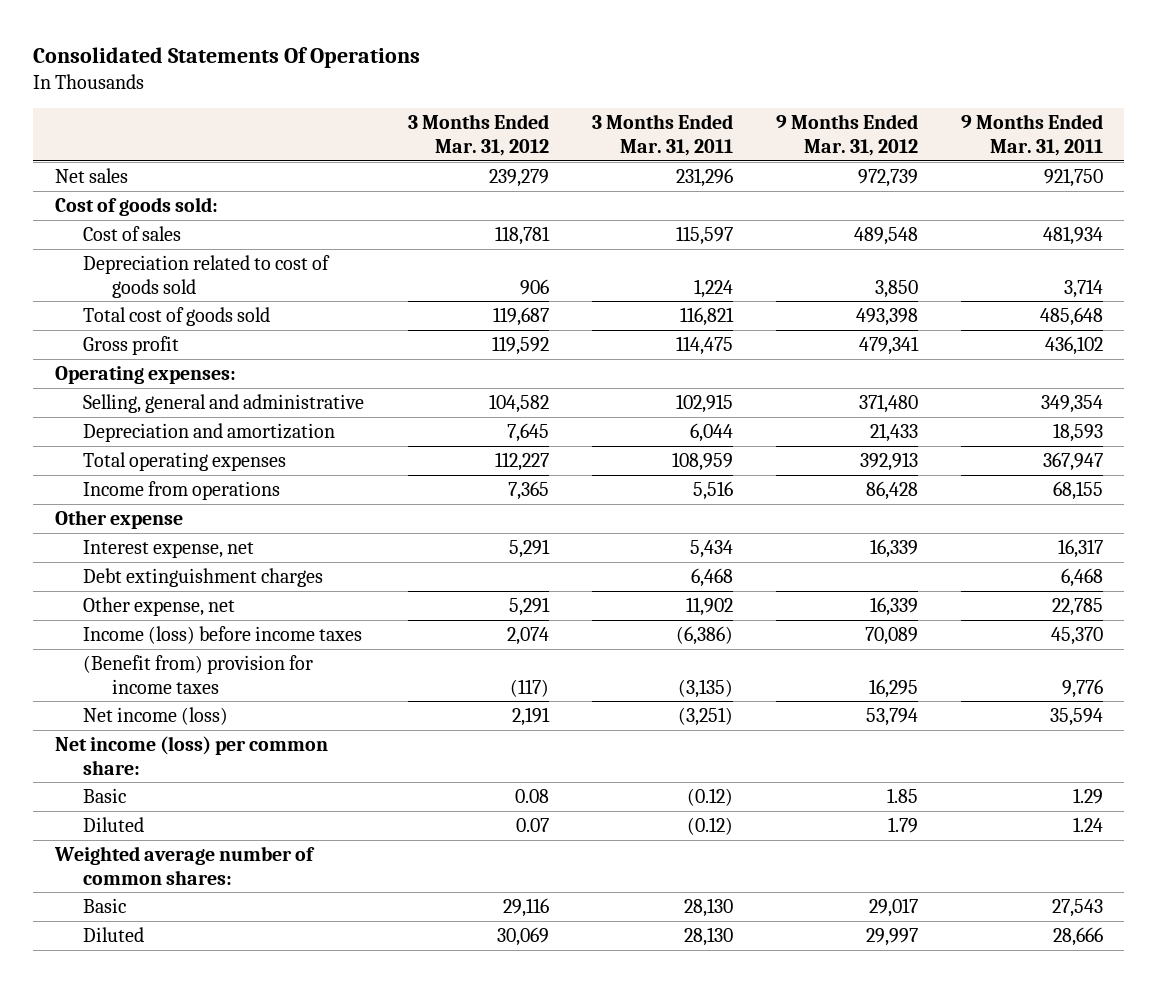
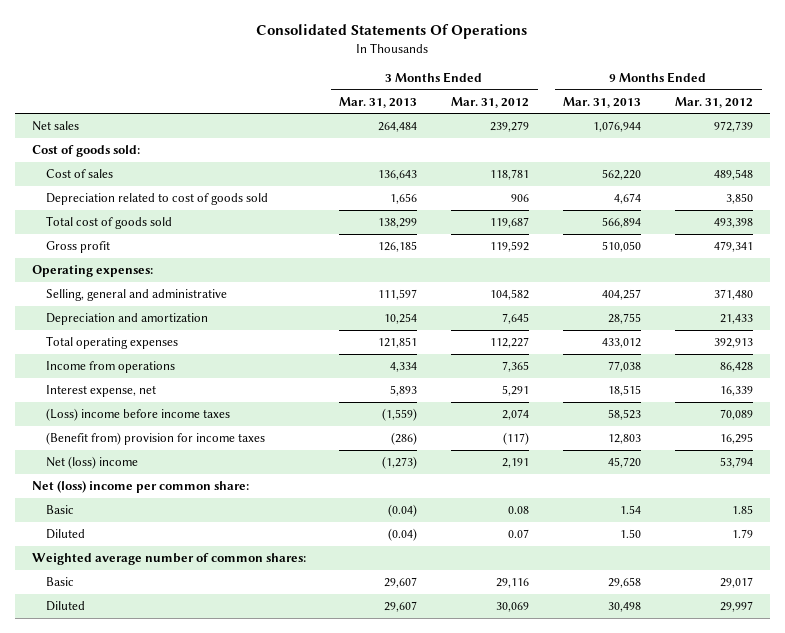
[591,114,733,157] 3 Months Ended Mar. 31, 2011 -> none
[960,114,1103,157] 9 Months Ended Mar. 31, 2011 -> none
none -> [339,96,418,108] Mar. 31, 2013
none -> [563,96,642,108] Mar. 31, 2013
[54,509,183,529] Other expense -> none
[83,567,324,587] Debt extinguishment charges -> none
[83,596,236,616] Other expense, net -> none
[83,625,363,644] Income (loss) before income taxes -> [45,408,230,422] (Loss) income before income taxes
[83,706,229,725] Net income (loss) -> [45,456,138,470] Net (loss) income
[54,735,328,775] Net income (loss) per common share: -> [31,480,249,494] Net (loss) income per common share:

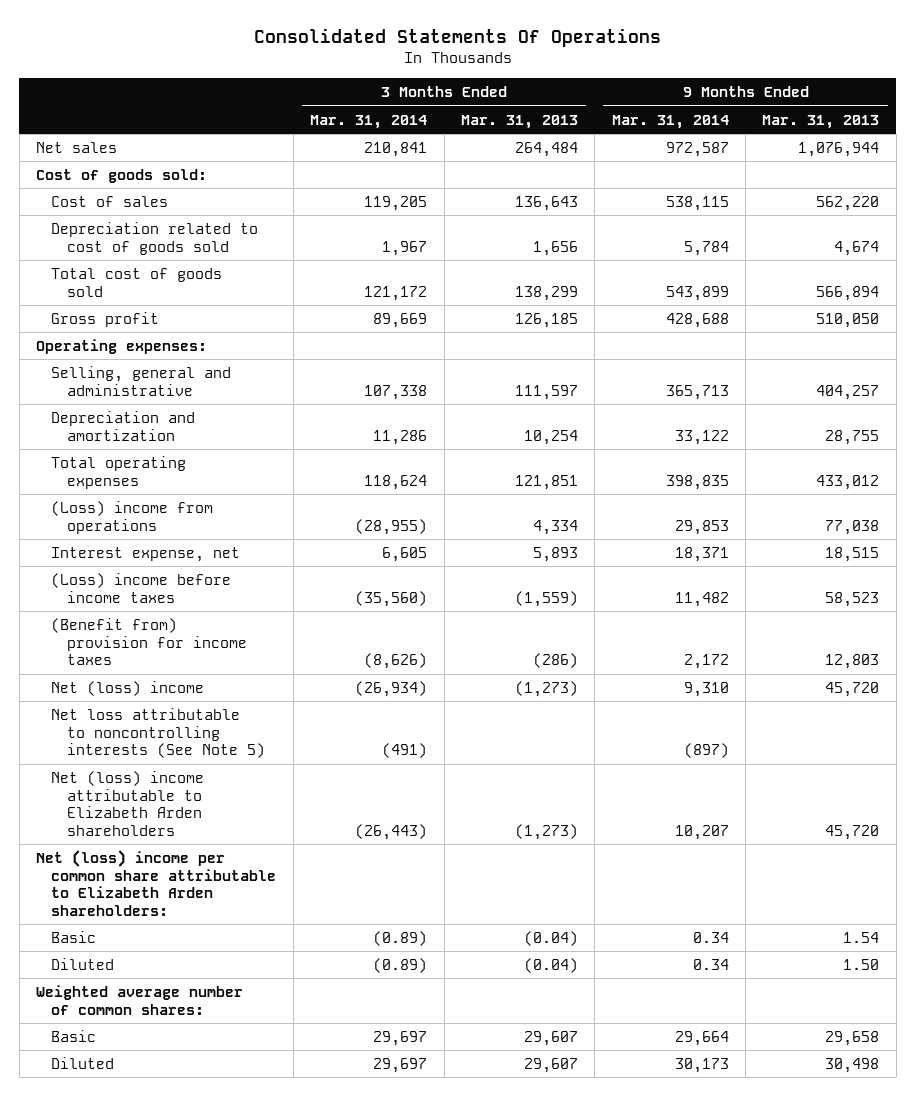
[451,96,530,108] Mar. 31, 2012 -> none
[675,96,754,108] Mar. 31, 2012 -> none
none -> [310,114,428,129] Mar. 31, 2014
none -> [611,114,729,129] Mar. 31, 2014
[45,361,175,374] Income from operations -> [51,500,214,534] (Loss) income from operations
none -> [51,707,265,759] Net loss attributable to noncontrolling interests (See Note 5)
none -> [51,770,205,836] Net (loss) income attributable to Elizabeth Arden shareholders
[31,480,249,494] Net (loss) income per common share: -> [36,849,277,916] Net (loss) income per common share attributable to Elizabeth Arden shareholders:

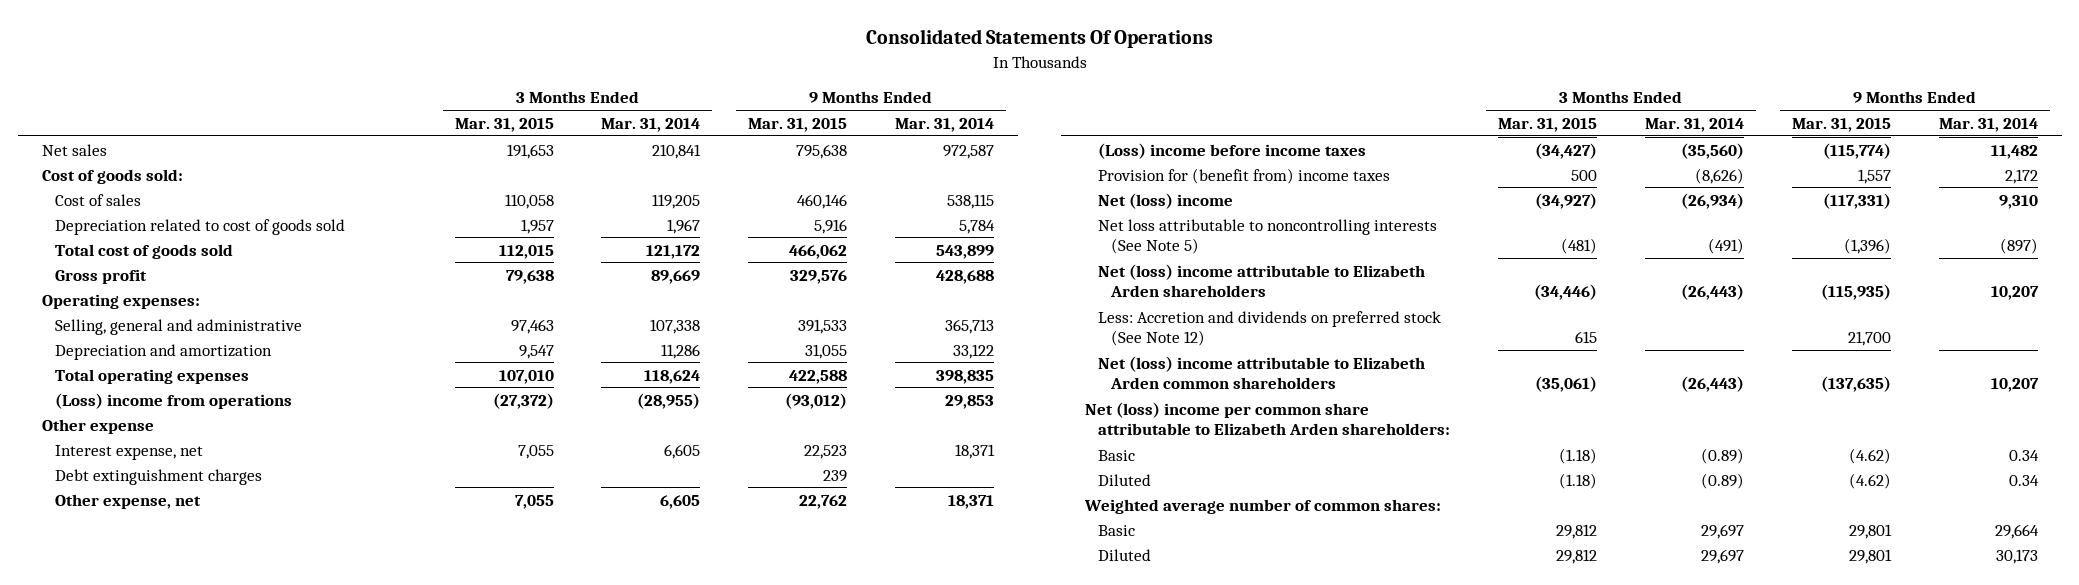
[460,114,578,129] Mar. 31, 2013 -> none
[762,114,880,129] Mar. 31, 2013 -> none
none -> [454,117,554,132] Mar. 31, 2015
none -> [748,117,848,132] Mar. 31, 2015
none -> [41,418,154,434] Other expense
none -> [54,468,262,485] Debt extinguishment charges
none -> [54,493,201,509] Other expense, net
[51,617,247,666] (Benefit from) provision for income taxes -> [1098,167,1391,184] Provision for (benefit from) income taxes
none -> [1098,310,1442,346] Less: Accretion and dividends on preferred stock (See Note 12)
none -> [1098,355,1426,389] Net (loss) income attributable to Elizabeth Arden common shareholders

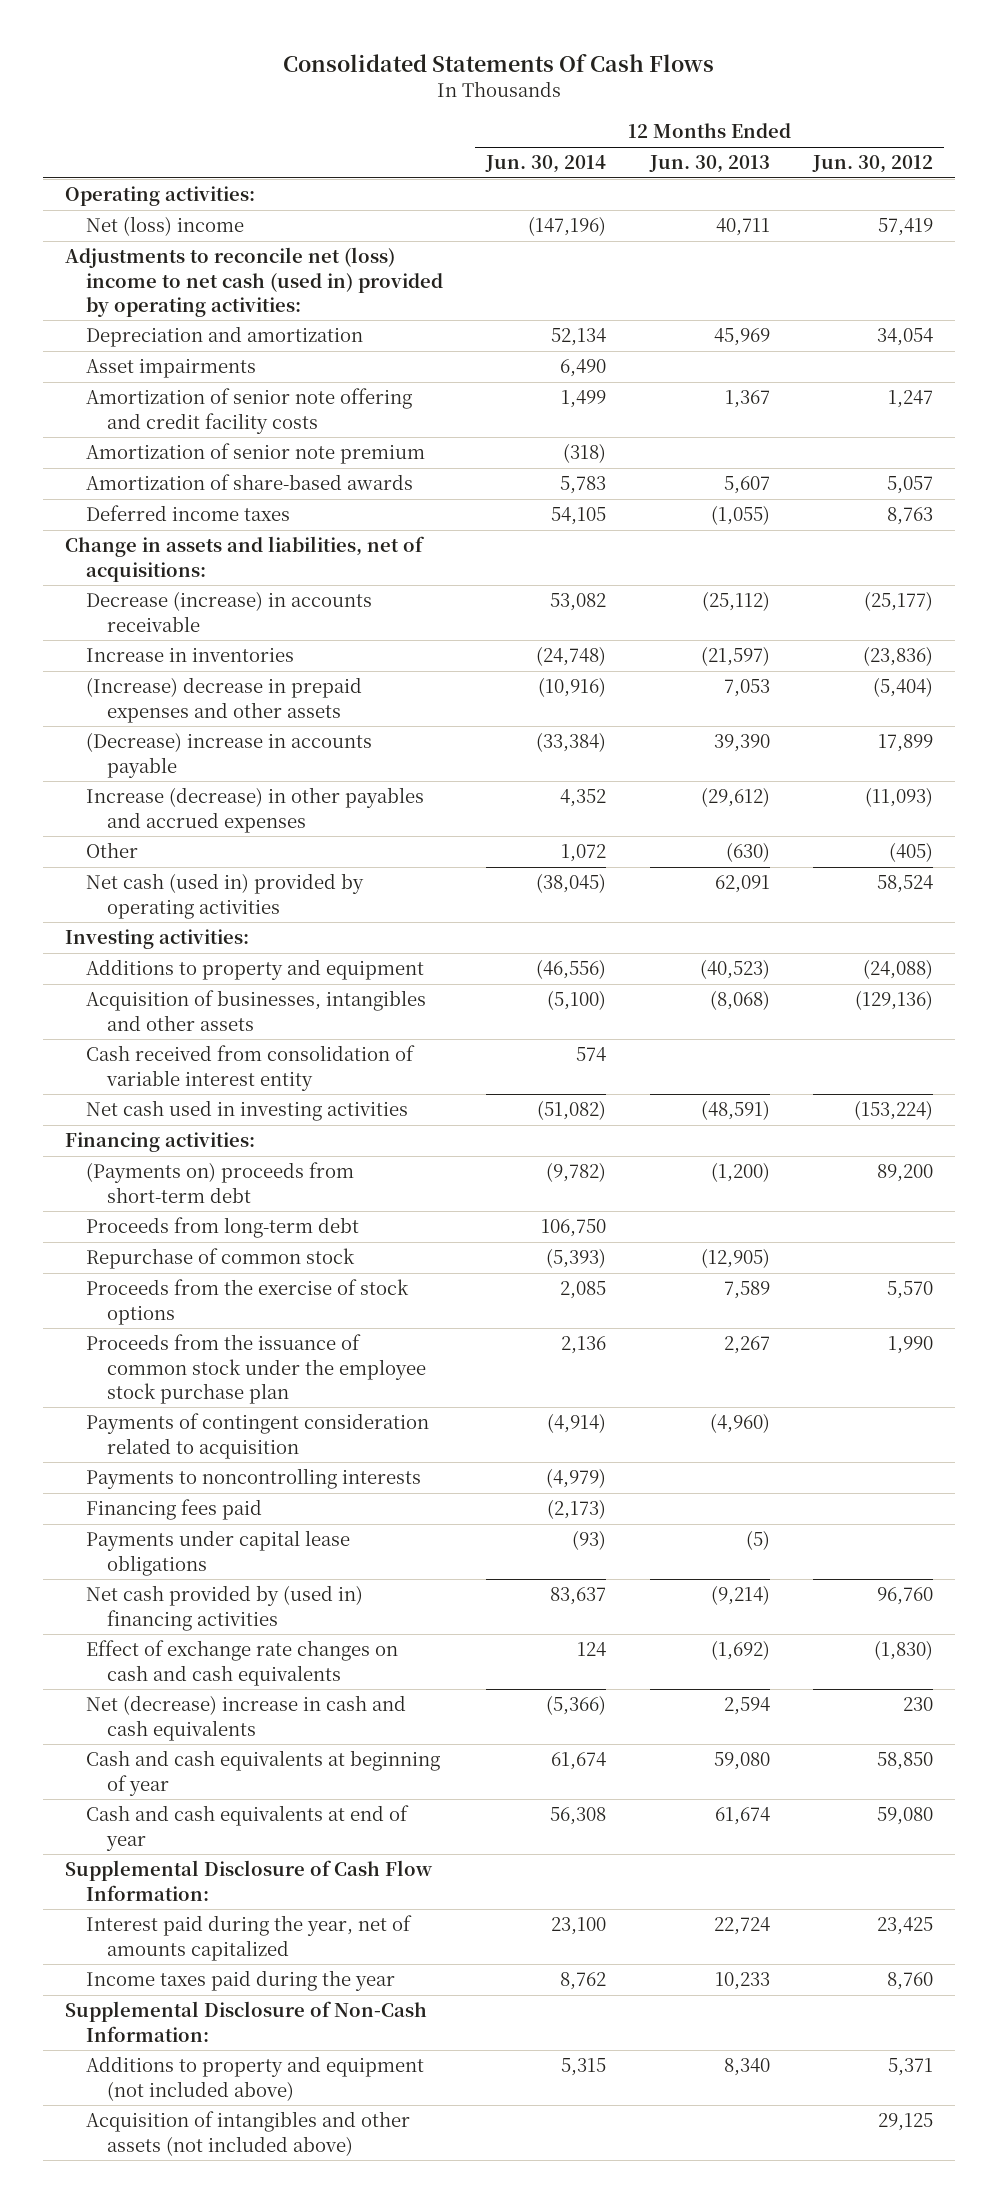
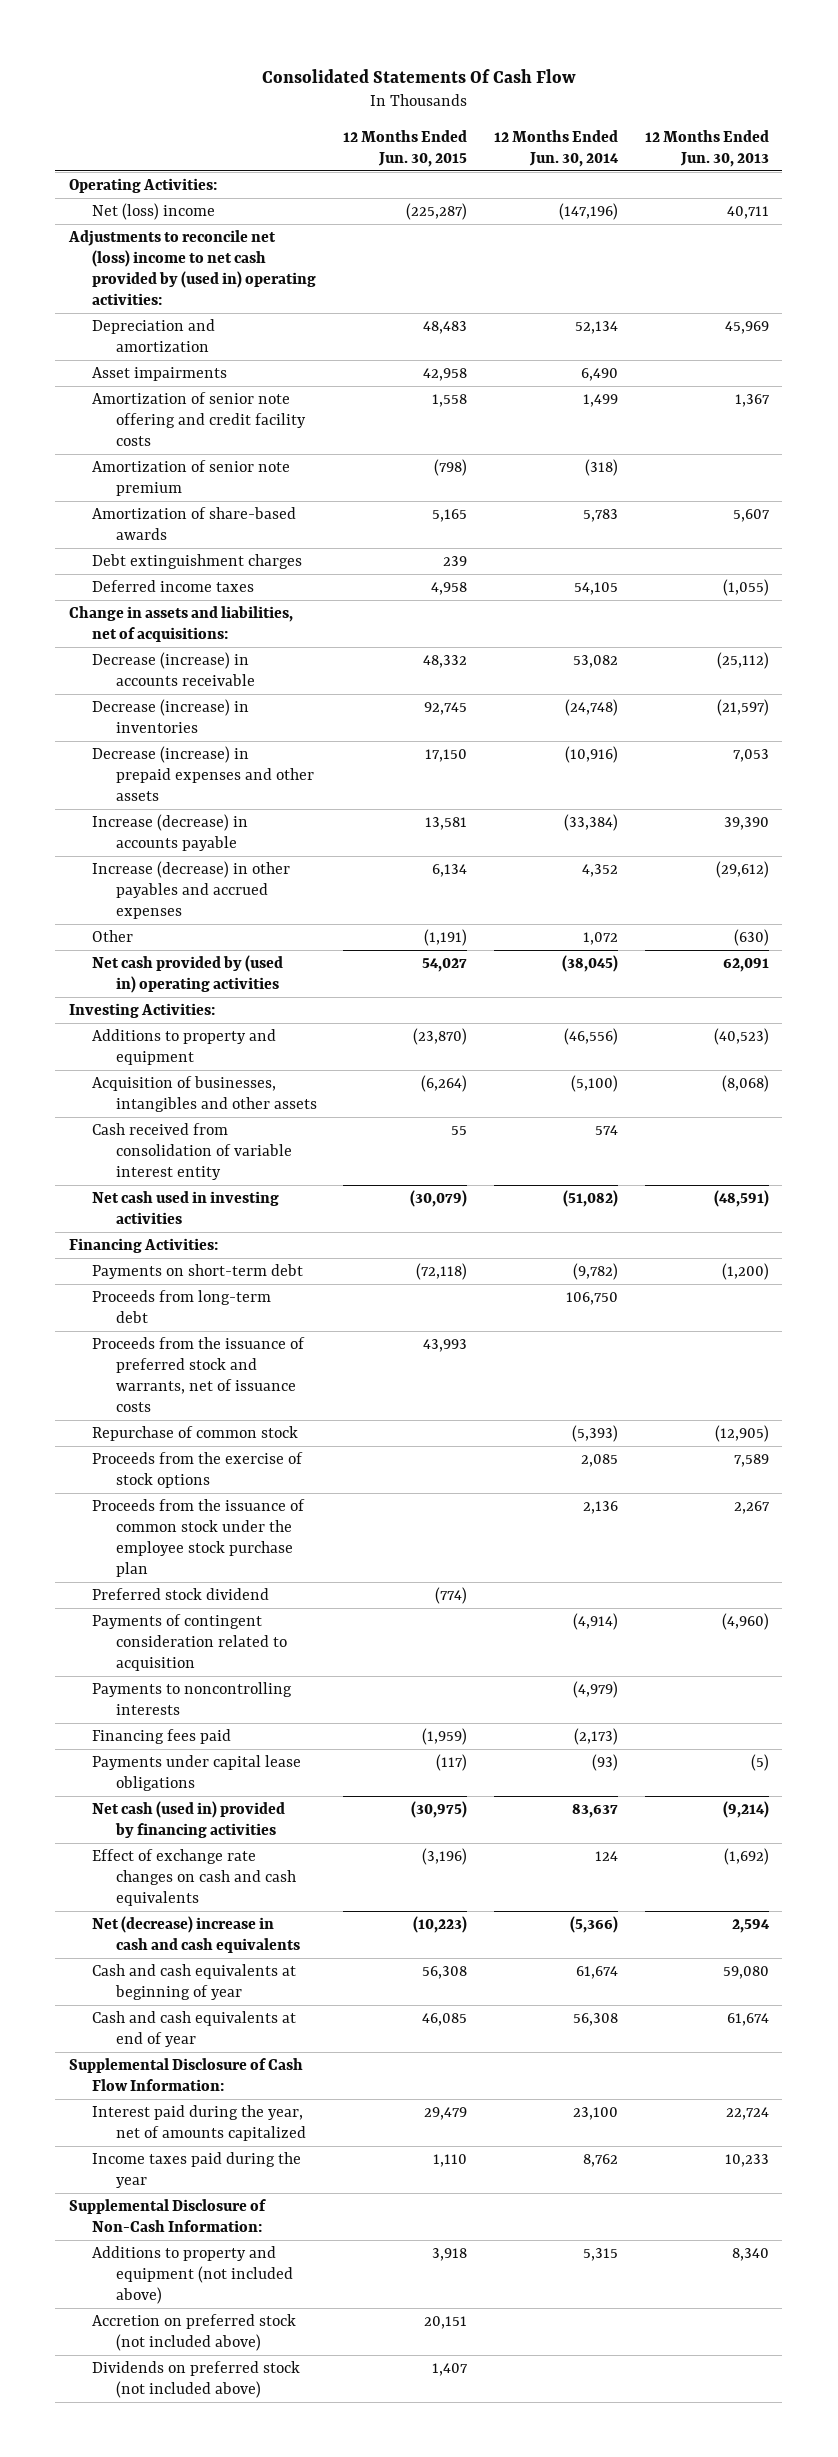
[283,54,715,73] Consolidated Statements Of Cash Flows -> [261,68,576,83] Consolidated Statements Of Cash Flow
[812,155,934,174] Jun. 30, 2012 -> none
none -> [343,129,468,167] 12 Months Ended Jun. 30, 2015
[64,186,255,207] Operating activities: -> [68,178,217,194] Operating Activities:
[64,247,443,317] Adjustments to reconcile net (loss) income to net cash (used in) provided by operating activities: -> [67,230,317,305] Adjustments to reconcile net (loss) income to net cash provided by (used in) operating activities:
none -> [92,554,303,570] Debt extinguishment charges
[85,647,294,663] Increase in inventories -> [92,699,250,734] Decrease (increase) in inventories
[85,677,362,723] (Increase) decrease in prepaid expenses and other assets -> [92,746,314,801] Decrease (increase) in prepaid expenses and other assets
[85,732,372,778] (Decrease) increase in accounts payable -> [92,814,249,852] Increase (decrease) in accounts payable
[85,873,364,919] Net cash (used in) provided by operating activities -> [92,955,284,994] Net cash provided by (used in) operating activities
[64,929,249,950] Investing activities: -> [68,1003,215,1019] Investing Activities:
[64,1132,255,1153] Financing activities: -> [68,1238,218,1254] Financing Activities:
[85,1162,354,1203] (Payments on) proceeds from short-term debt -> [92,1264,304,1280] Payments on short-term debt
none -> [92,1337,306,1412] Proceeds from the issuance of preferred stock and warrants, net of issuance costs
none -> [92,1588,270,1601] Preferred stock dividend
[85,1585,363,1631] Net cash provided by (used in) financing activities -> [92,1801,286,1839] Net cash (used in) provided by financing activities
[85,2111,410,2156] Acquisition of intangibles and other assets (not included above) -> none
none -> [92,2314,297,2352] Accretion on preferred stock (not included above)
none -> [92,2361,301,2399] Dividends on preferred stock (not included above)

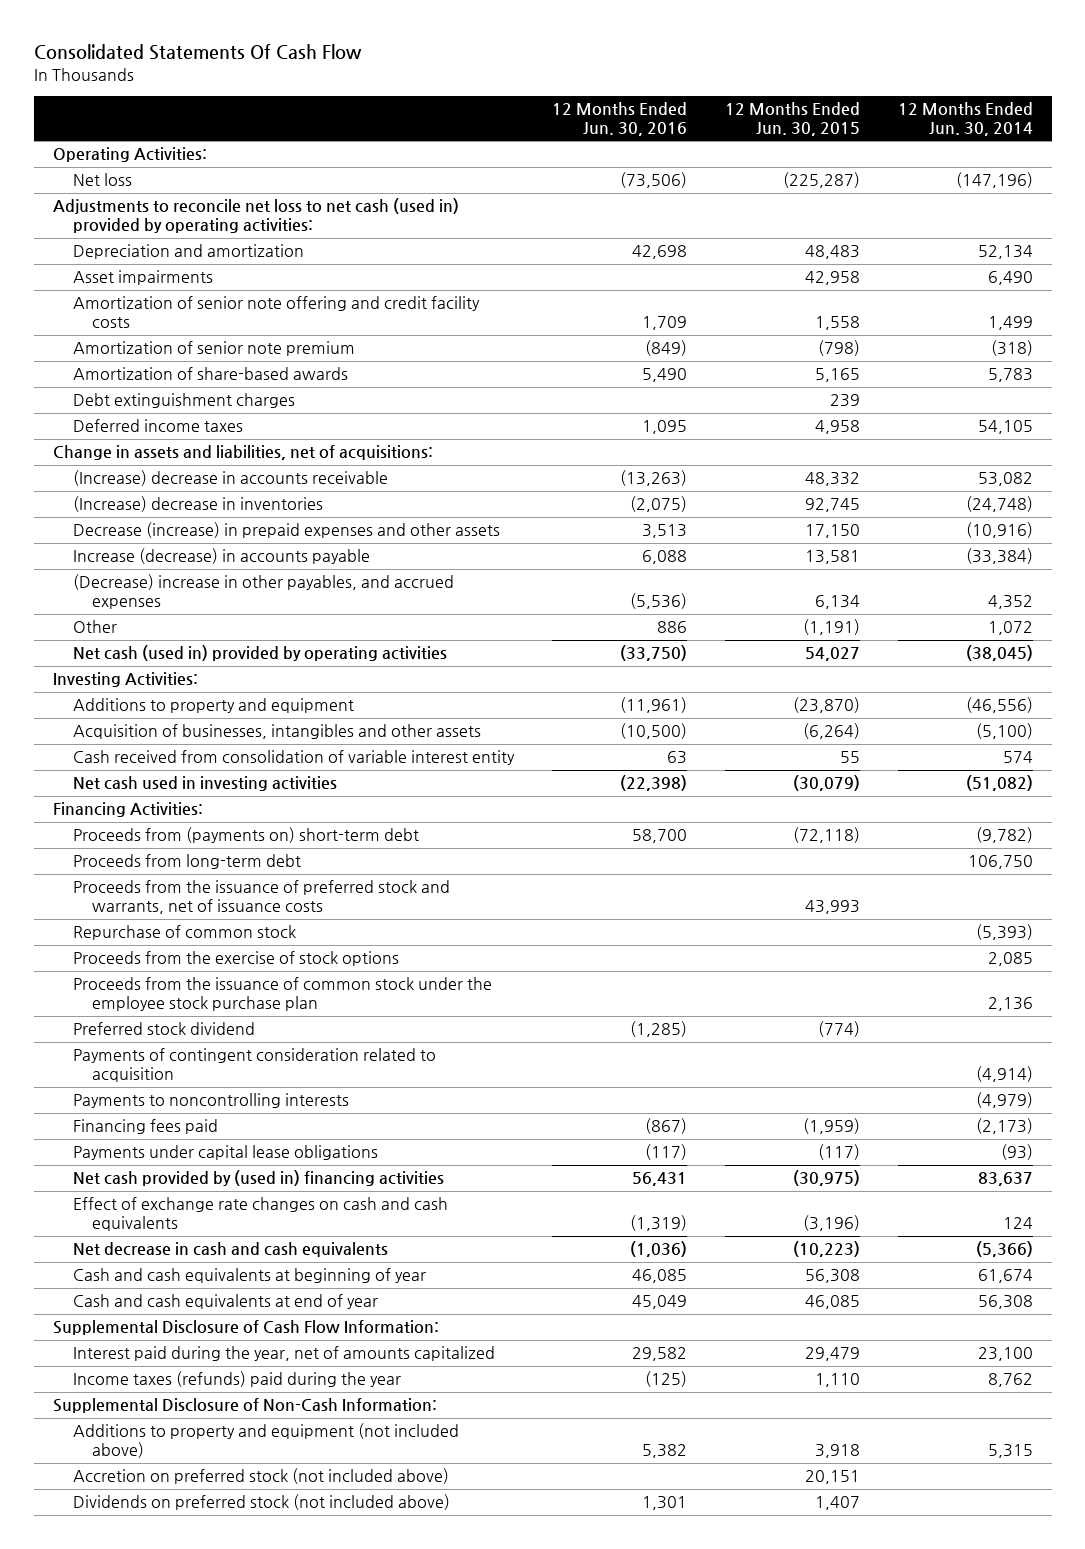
[644,129,769,167] 12 Months Ended Jun. 30, 2013 -> none
none -> [551,102,687,136] 12 Months Ended Jun. 30, 2016
[92,203,216,221] Net (loss) income -> [72,173,132,187] Net loss
[67,230,317,305] Adjustments to reconcile net (loss) income to net cash provided by (used in) operating activities: -> [52,198,459,234] Adjustments to reconcile net loss to net cash (used in) provided by operating activities:
[92,652,255,687] Decrease (increase) in accounts receivable -> [72,470,388,487] (Increase) decrease in accounts receivable
[92,699,250,734] Decrease (increase) in inventories -> [72,496,323,513] (Increase) decrease in inventories
[92,861,291,919] Increase (decrease) in other payables and accrued expenses -> [72,574,454,610] (Decrease) increase in other payables, and accrued expenses
[92,955,284,994] Net cash provided by (used in) operating activities -> [72,645,447,662] Net cash (used in) provided by operating activities
[92,1264,304,1280] Payments on short-term debt -> [72,827,419,844] Proceeds from (payments on) short-term debt
[92,1801,286,1839] Net cash (used in) provided by financing activities -> [72,1170,444,1187] Net cash provided by (used in) financing activities
[92,1916,300,1954] Net (decrease) increase in cash and cash equivalents -> [72,1242,388,1258] Net decrease in cash and cash equivalents
[92,2152,302,2189] Income taxes paid during the year -> [72,1371,401,1388] Income taxes (refunds) paid during the year

